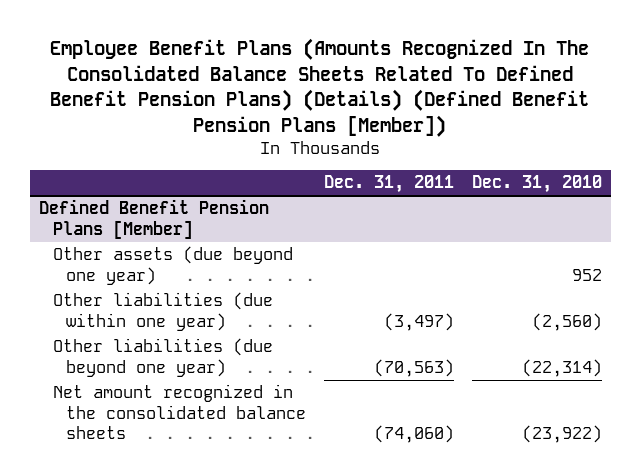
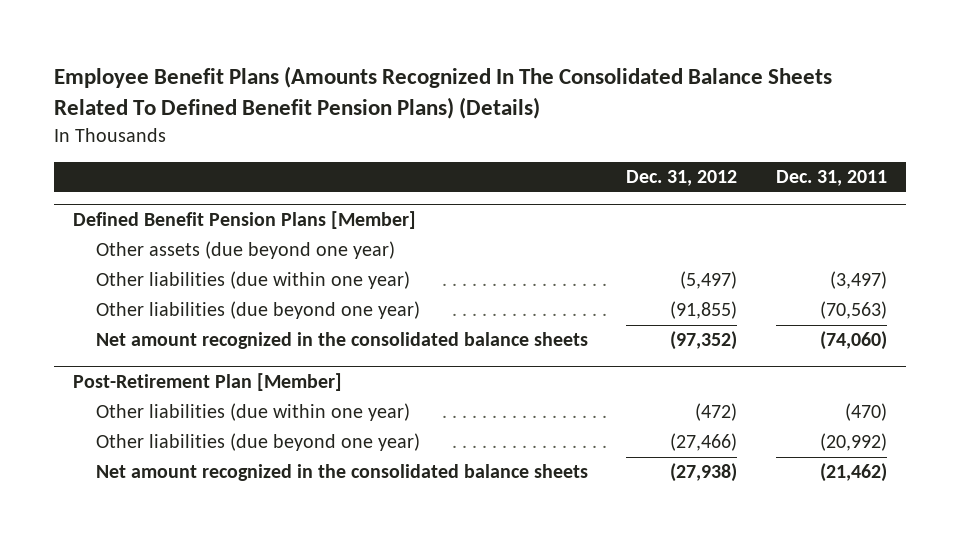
[50,38,590,137] Employee Benefit Plans (Amounts Recognized In The Consolidated Balance Sheets Related To Defined Benefit Pension Plans) (Details) (Defined Benefit Pension Plans [Member]) -> [53,66,832,120] Employee Benefit Plans (Amounts Recognized In The Consolidated Balance Sheets Related To Defined Benefit Pension Plans) (Details)
[471,175,602,194] Dec. 31, 2010 -> none
none -> [626,170,738,187] Dec. 31, 2012
none -> [72,373,342,392] Post-Retirement Plan [Member]
none -> [95,403,410,422] Other liabilities (due within one year)
none -> [95,433,420,452] Other liabilities (due beyond one year)
none -> [95,464,588,482] Net amount recognized in the consolidated balance sheets

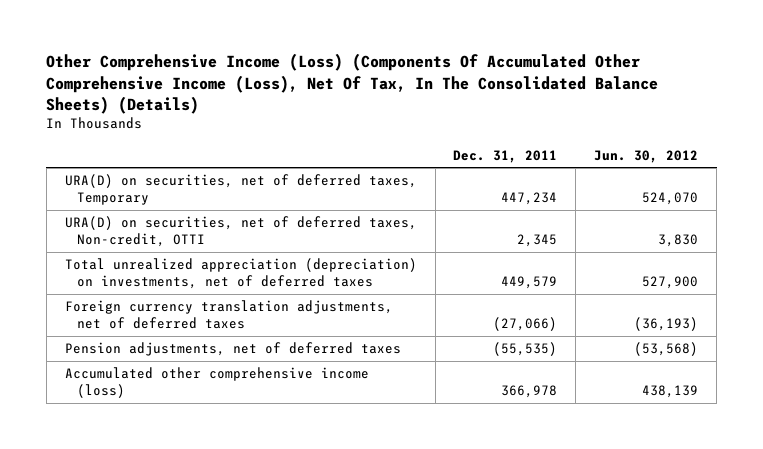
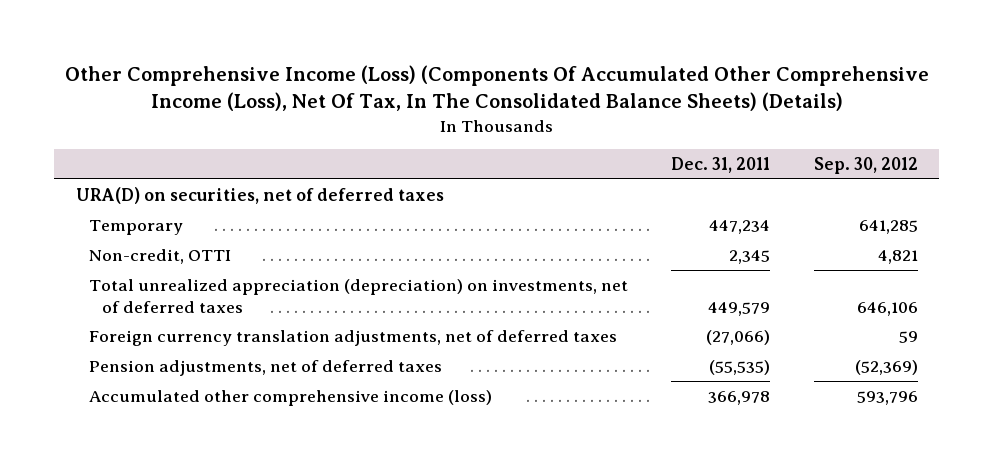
[594,149,699,163] Jun. 30, 2012 -> none
none -> [813,156,918,174] Sep. 30, 2012
none -> [76,186,445,204] URA(D) on securities, net of deferred taxes
[64,174,417,205] URA(D) on securities, net of deferred taxes, Temporary -> [89,219,184,235] Temporary
[64,216,417,247] URA(D) on securities, net of deferred taxes, Non-credit, OTTI -> [89,248,232,264] Non-credit, OTTI

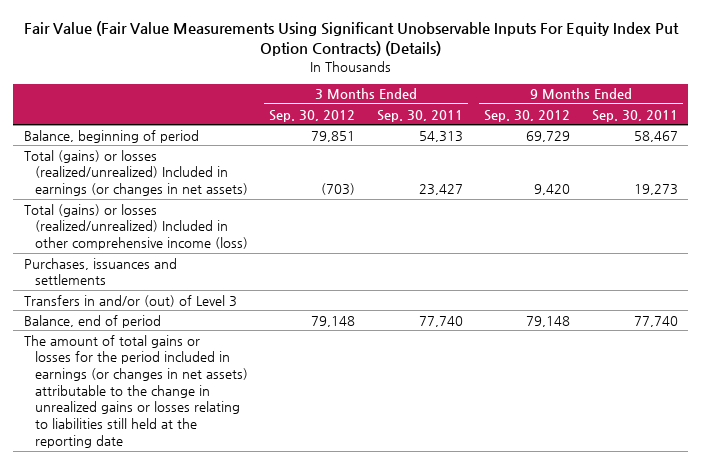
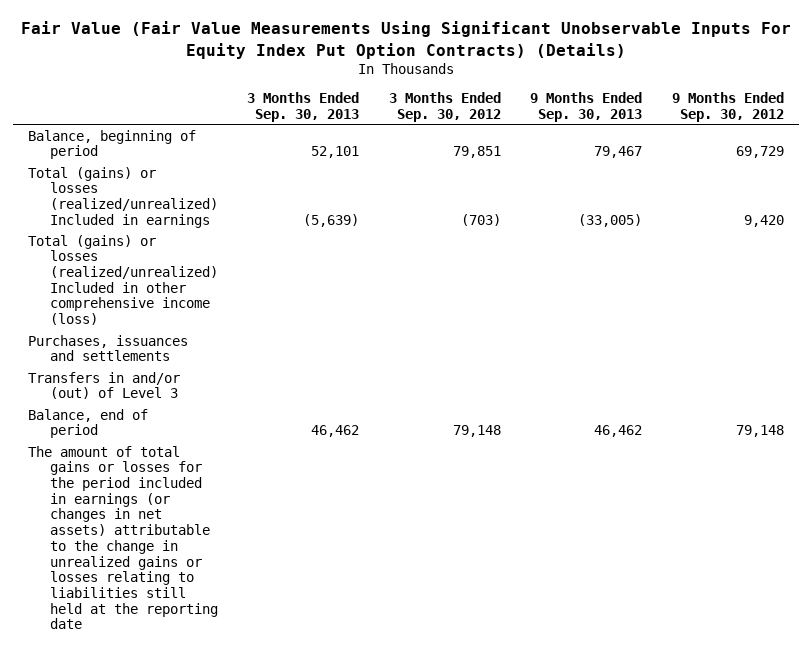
[376,109,463,122] Sep. 30, 2011 -> none
[591,109,678,122] Sep. 30, 2011 -> none
none -> [247,92,360,122] 3 Months Ended Sep. 30, 2013
none -> [530,92,643,122] 9 Months Ended Sep. 30, 2013
[23,149,248,197] Total (gains) or losses (realized/unrealized) Included in earnings (or changes in net assets) -> [27,166,218,228] Total (gains) or losses (realized/unrealized) Included in earnings

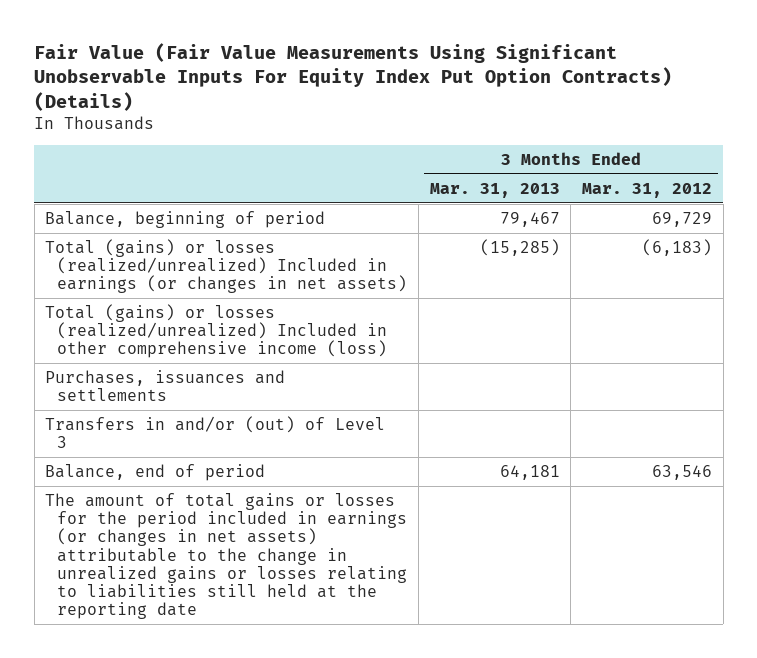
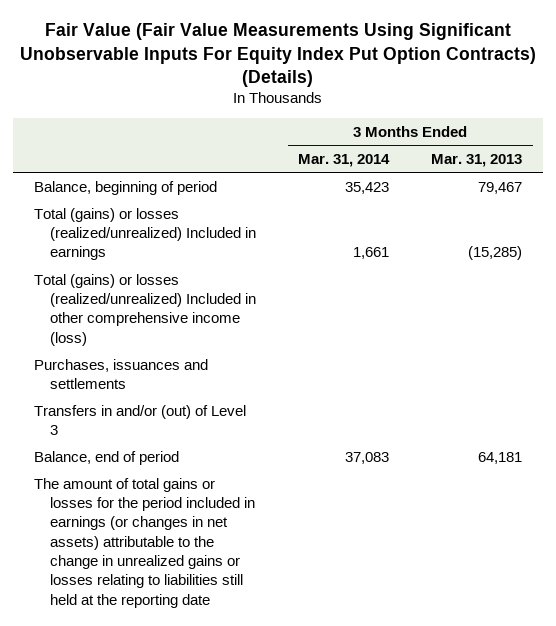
[582,182,713,198] Mar. 31, 2012 -> none
none -> [298,153,391,167] Mar. 31, 2014
[45,238,408,294] Total (gains) or losses (realized/unrealized) Included in earnings (or changes in net assets) -> [34,207,257,261] Total (gains) or losses (realized/unrealized) Included in earnings

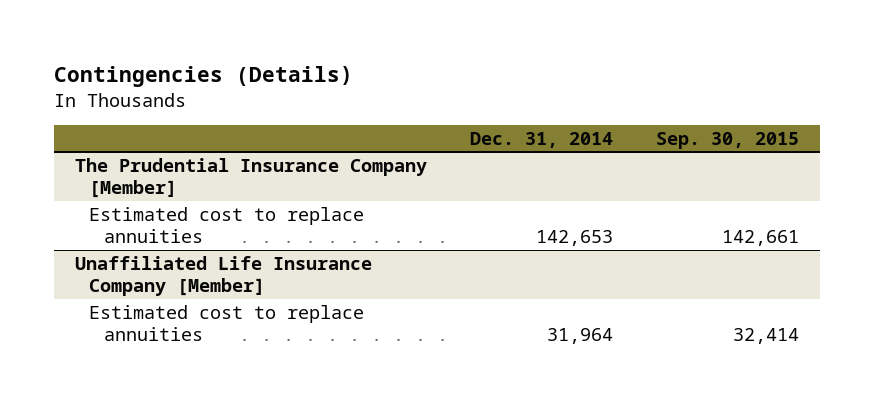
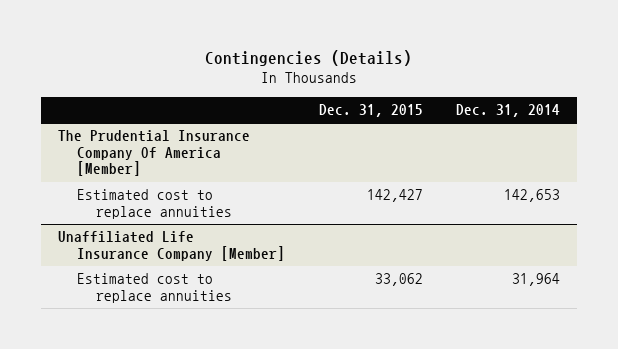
[655,131,799,149] Sep. 30, 2015 -> none
none -> [318,104,423,118] Dec. 31, 2015
[75,157,428,198] The Prudential Insurance Company [Member] -> [57,130,250,177] The Prudential Insurance Company Of America [Member]

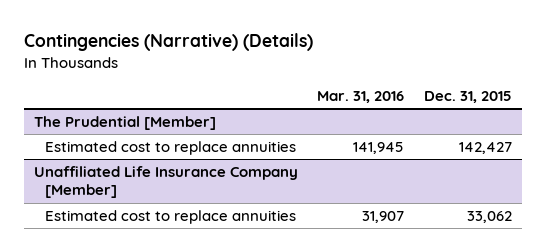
[205,50,413,67] Contingencies (Details) -> [23,33,313,52] Contingencies (Narrative) (Details)
[456,104,561,118] Dec. 31, 2014 -> none
none -> [317,90,405,103] Mar. 31, 2016
[57,130,250,177] The Prudential Insurance Company Of America [Member] -> [33,116,216,131] The Prudential [Member]

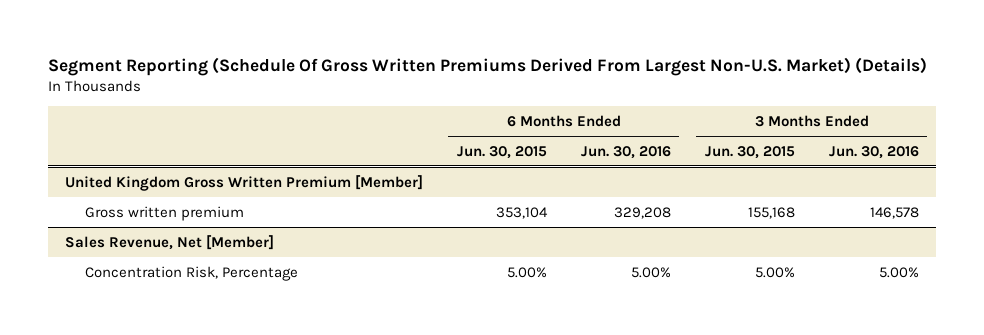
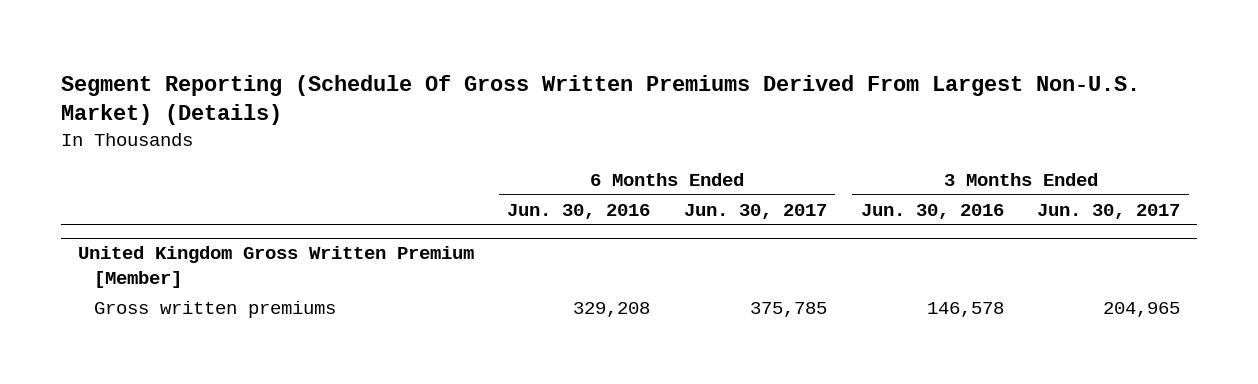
[456,145,547,159] Jun. 30, 2015 -> none
[704,145,795,159] Jun. 30, 2015 -> none
none -> [684,204,828,220] Jun. 30, 2017
none -> [1037,204,1181,220] Jun. 30, 2017
[64,234,274,250] Sales Revenue, Net [Member] -> none
[85,265,299,281] Concentration Risk, Percentage -> none
[85,205,245,221] Gross written premium -> [94,301,337,319] Gross written premiums

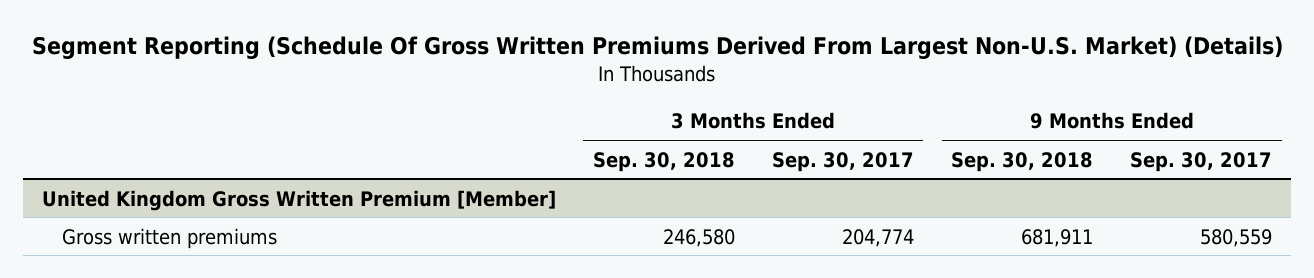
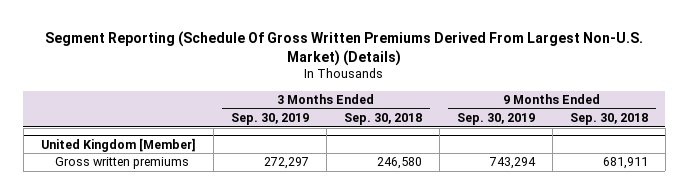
[771,151,914,172] Sep. 30, 2017 -> none
[1130,151,1273,172] Sep. 30, 2017 -> none
none -> [230,113,309,126] Sep. 30, 2019
none -> [456,113,535,126] Sep. 30, 2019
[41,189,556,211] United Kingdom Gross Written Premium [Member] -> [40,137,196,152] United Kingdom [Member]

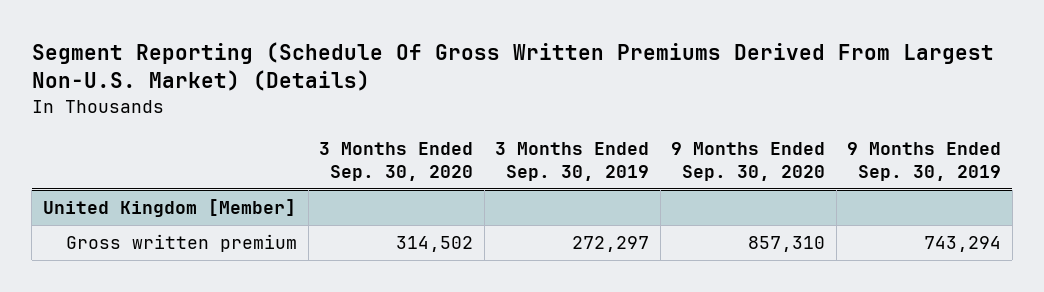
[343,113,422,126] Sep. 30, 2018 -> none
[569,113,648,126] Sep. 30, 2018 -> none
none -> [319,141,474,181] 3 Months Ended Sep. 30, 2020
none -> [671,141,826,181] 9 Months Ended Sep. 30, 2020
[55,157,190,170] Gross written premiums -> [66,234,298,253] Gross written premium

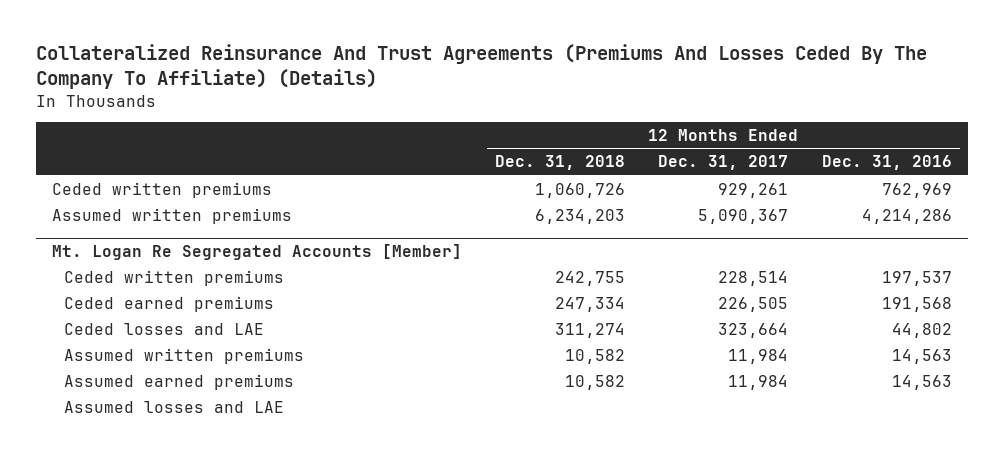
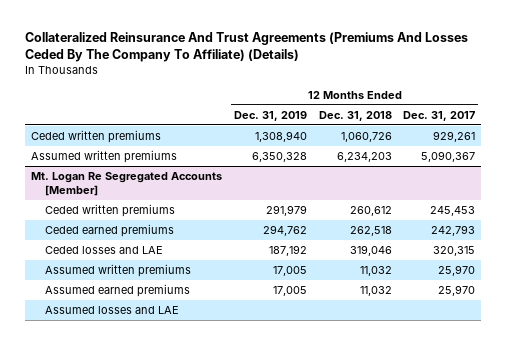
[821,155,952,171] Dec. 31, 2016 -> none
none -> [233,110,307,121] Dec. 31, 2019
[555,270,626,286] 242,755 -> [349,205,392,216] 260,612
[718,270,789,286] 228,514 -> [430,205,476,216] 245,453
[555,296,626,312] 247,334 -> [349,225,392,236] 262,518
[718,296,789,312] 226,505 -> [431,224,476,236] 242,793
[555,322,626,338] 311,274 -> [349,244,392,256] 319,046
[718,322,789,338] 323,664 -> [433,245,476,256] 320,315
[565,348,626,364] 10,582 -> [359,265,392,276] 11,032
[728,348,789,364] 11,984 -> [438,264,476,276] 25,970
[565,374,626,390] 10,582 -> [359,285,392,296] 11,032
[728,374,789,390] 11,984 -> [438,284,476,296] 25,970

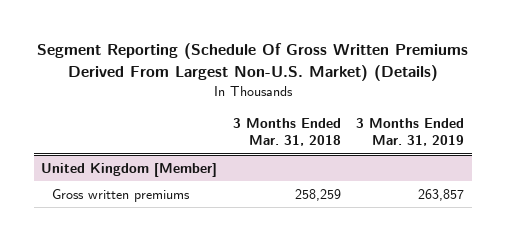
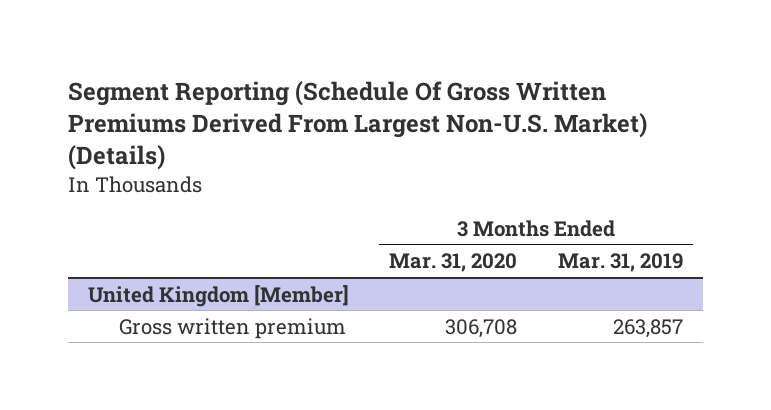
[232,117,341,147] 3 Months Ended Mar. 31, 2018 -> none
none -> [389,253,518,273] Mar. 31, 2020
[51,189,190,203] Gross written premiums -> [118,317,346,339] Gross written premium

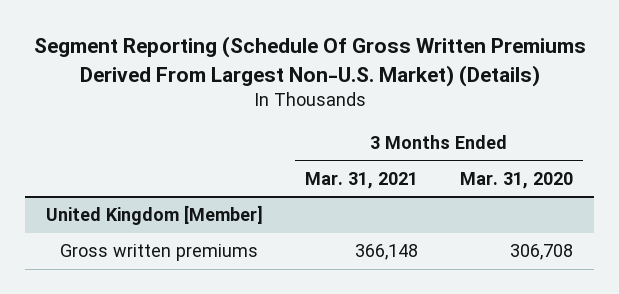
[557,253,683,273] Mar. 31, 2019 -> none
none -> [305,171,419,189] Mar. 31, 2021
[118,317,346,339] Gross written premium -> [59,244,258,262] Gross written premiums

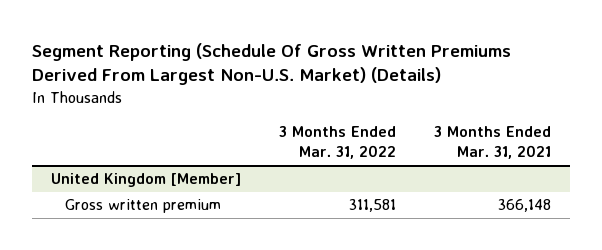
[459,171,573,189] Mar. 31, 2020 -> none
none -> [278,126,396,160] 3 Months Ended Mar. 31, 2022
[59,244,258,262] Gross written premiums -> [64,199,221,214] Gross written premium

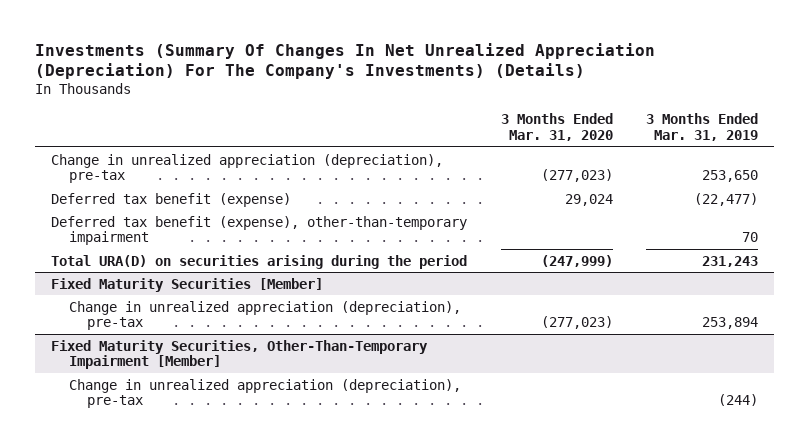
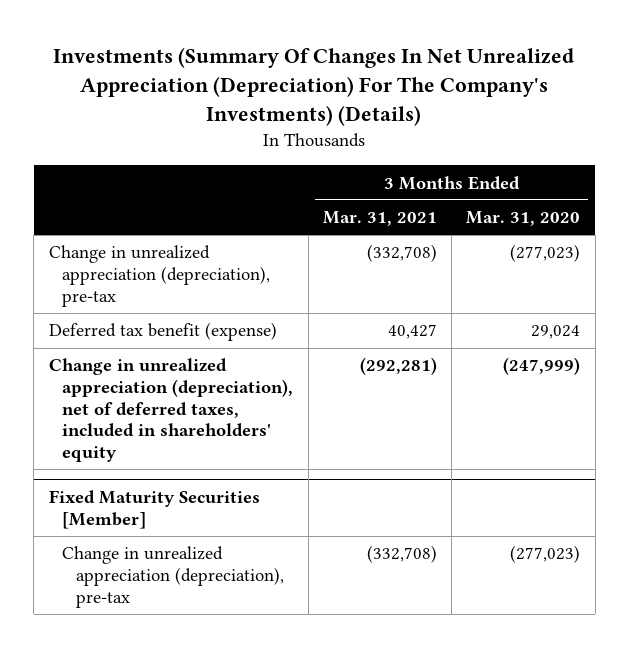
[645,113,758,141] 3 Months Ended Mar. 31, 2019 -> none
none -> [322,211,437,227] Mar. 31, 2021
[51,215,468,246] Deferred tax benefit (expense), other-than-temporary impairment -> none
[51,254,468,269] Total URA(D) on securities arising during the period -> [48,358,294,462] Change in unrealized appreciation (depreciation), net of deferred taxes, included in shareholders' equity
[51,339,429,370] Fixed Maturity Securities, Other-Than-Temporary Impairment [Member] -> none
[69,378,462,409] Change in unrealized appreciation (depreciation), pre-tax -> none

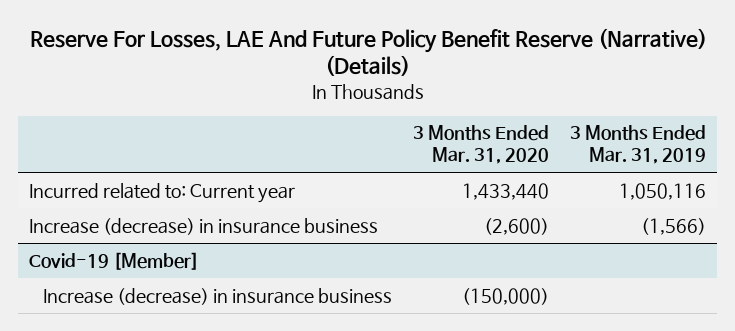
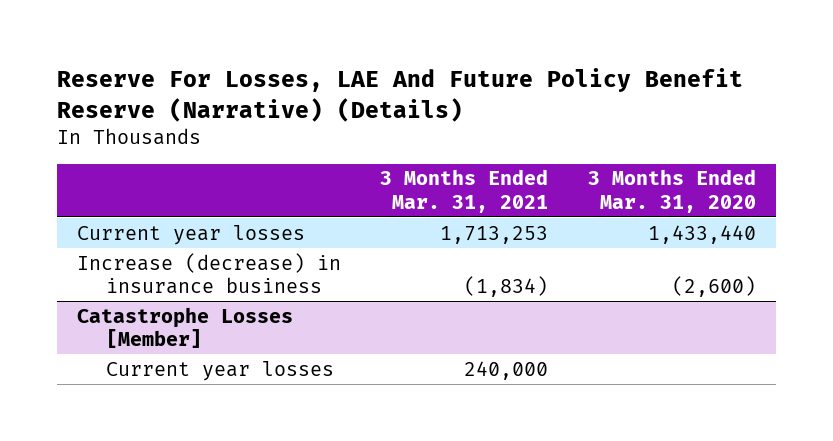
[570,125,707,165] 3 Months Ended Mar. 31, 2019 -> none
none -> [380,169,549,214] 3 Months Ended Mar. 31, 2021
[28,182,295,203] Incurred related to: Current year -> [76,224,305,245] Current year losses
[28,251,199,270] Covid-19 [Member] -> none
[42,287,392,305] Increase (decrease) in insurance business -> none
none -> [76,306,293,349] Catastrophe Losses [Member]
none -> [106,360,335,381] Current year losses

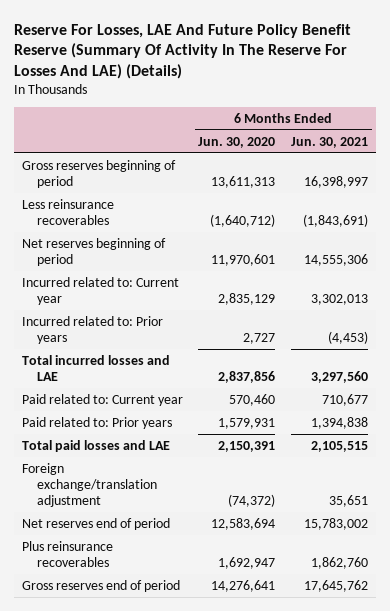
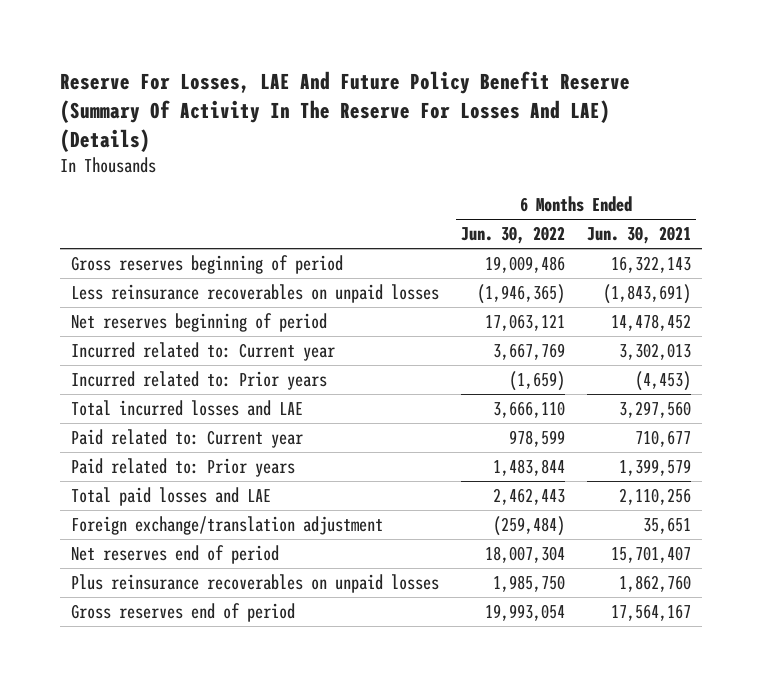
[198,136,276,148] Jun. 30, 2020 -> none
none -> [461,226,566,245] Jun. 30, 2022
[304,175,369,188] 16,398,997 -> [611,255,692,273] 16,322,143
[21,198,114,225] Less reinsurance recoverables -> [71,283,440,303] Less reinsurance recoverables on unpaid losses
[304,253,369,266] 14,555,306 -> [611,313,692,331] 14,478,452
[311,416,369,429] 1,394,838 -> [619,458,692,476] 1,399,579
[311,440,369,452] 2,105,515 -> [619,487,692,505] 2,110,256
[304,517,369,530] 15,783,002 -> [611,545,692,563] 15,701,407
[21,540,113,567] Plus reinsurance recoverables -> [71,573,440,593] Plus reinsurance recoverables on unpaid losses
[304,579,369,592] 17,645,762 -> [611,603,692,621] 17,564,167

